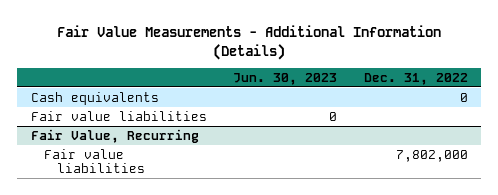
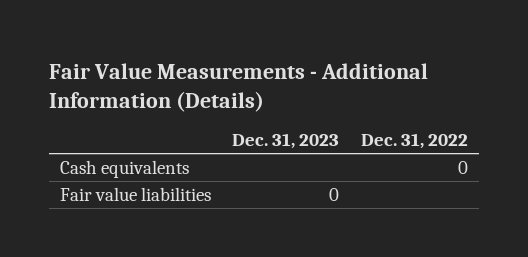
[233,72,338,85] Jun. 30, 2023 -> none
none -> [232,133,340,150] Dec. 31, 2023
[30,128,199,143] Fair Value, Recurring -> none
[44,148,146,174] Fair value liabilities -> none

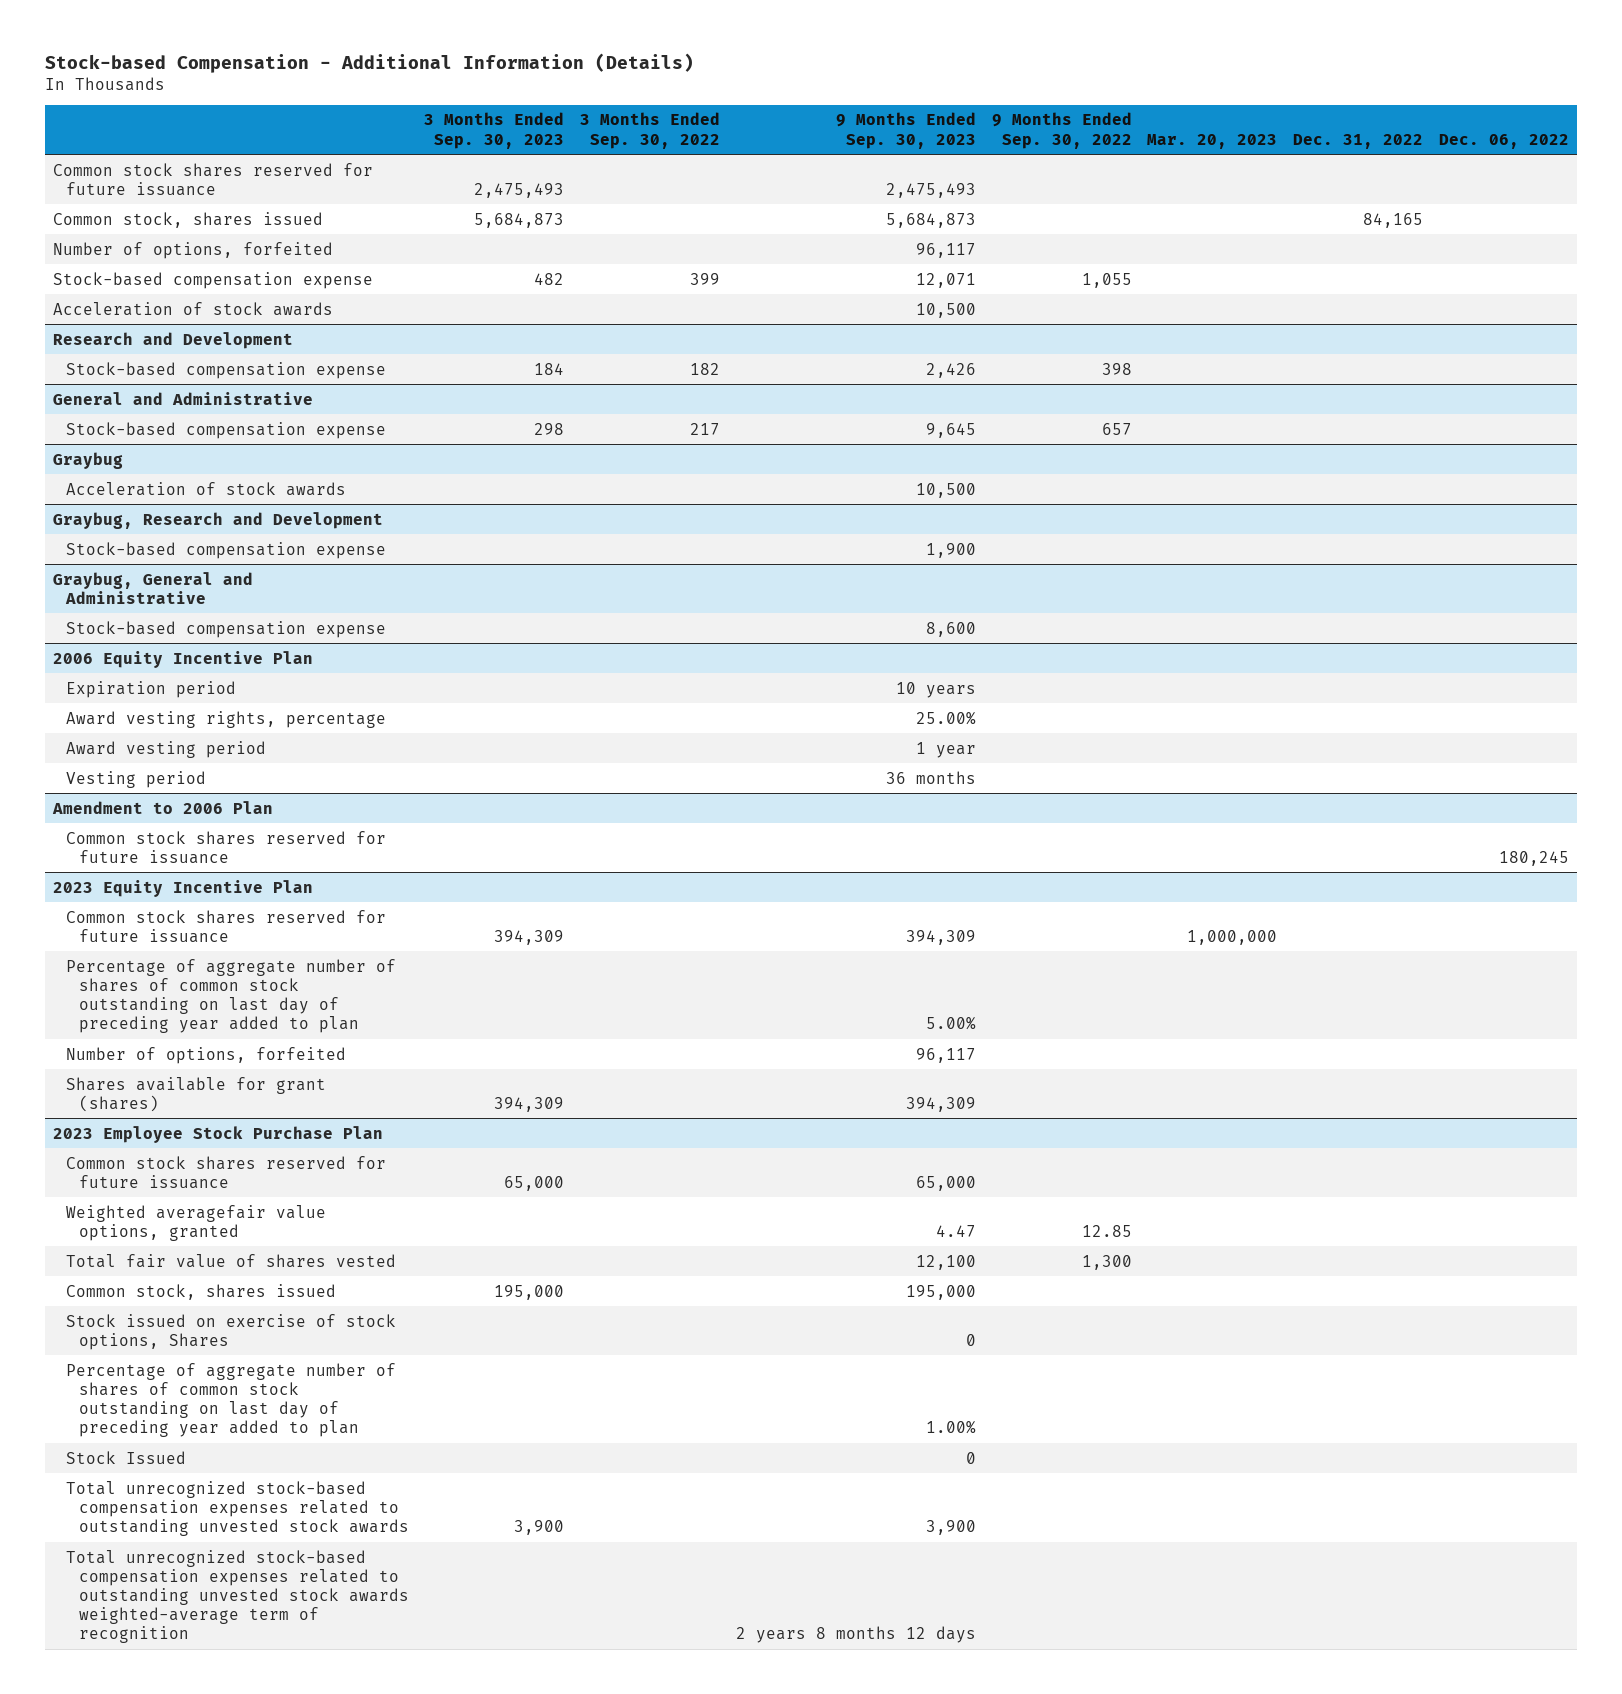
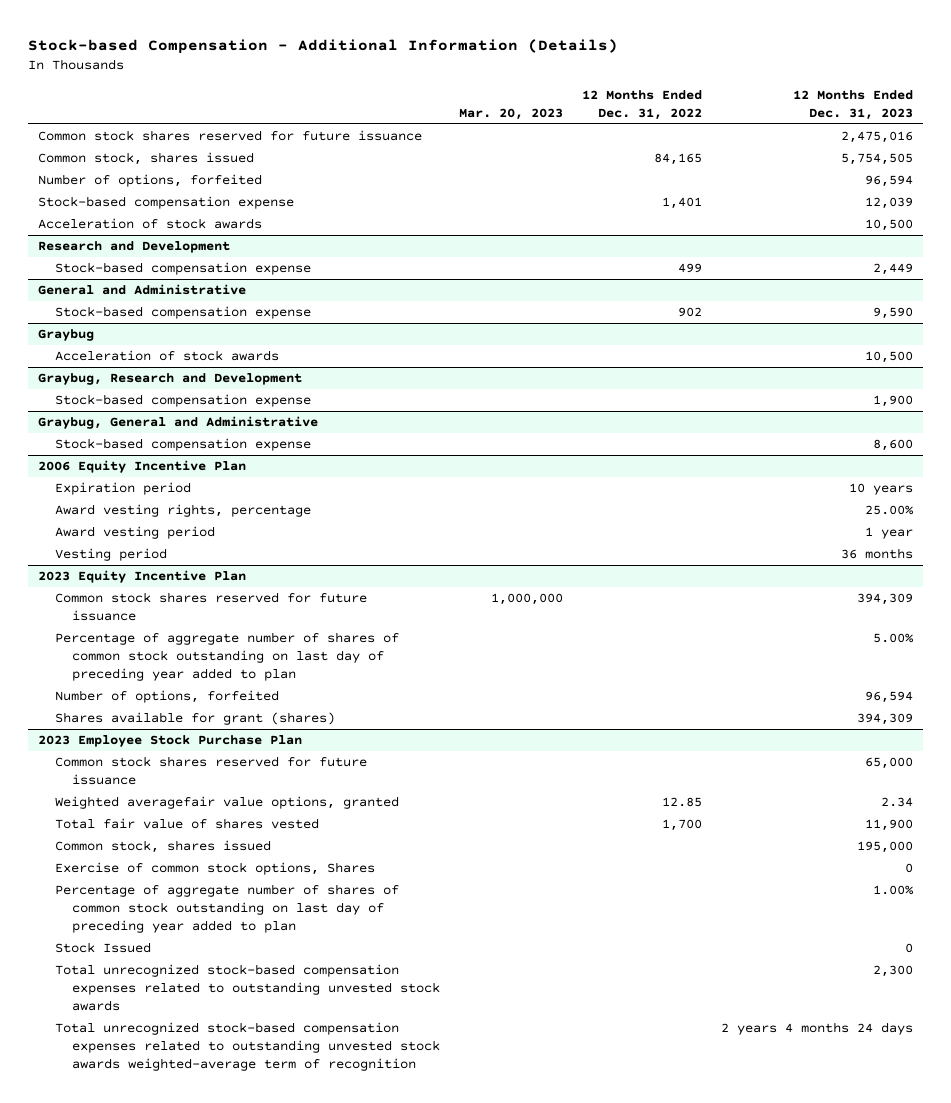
[424,112,565,149] 3 Months Ended Sep. 30, 2023 -> none
[580,112,721,149] 3 Months Ended Sep. 30, 2022 -> none
[835,112,976,149] 9 Months Ended Sep. 30, 2023 -> none
[991,112,1132,149] 9 Months Ended Sep. 30, 2022 -> none
[1293,133,1424,149] Dec. 31, 2022 -> none
[1438,133,1569,149] Dec. 06, 2022 -> none
none -> [581,89,702,120] 12 Months Ended Dec. 31, 2022
none -> [793,89,914,120] 12 Months Ended Dec. 31, 2023
[52,800,274,814] Amendment to 2006 Plan -> none
[65,830,386,864] Common stock shares reserved for future issuance -> none
[65,1313,396,1350] Stock issued on exercise of stock options, Shares -> [54,862,375,876] Exercise of common stock options, Shares

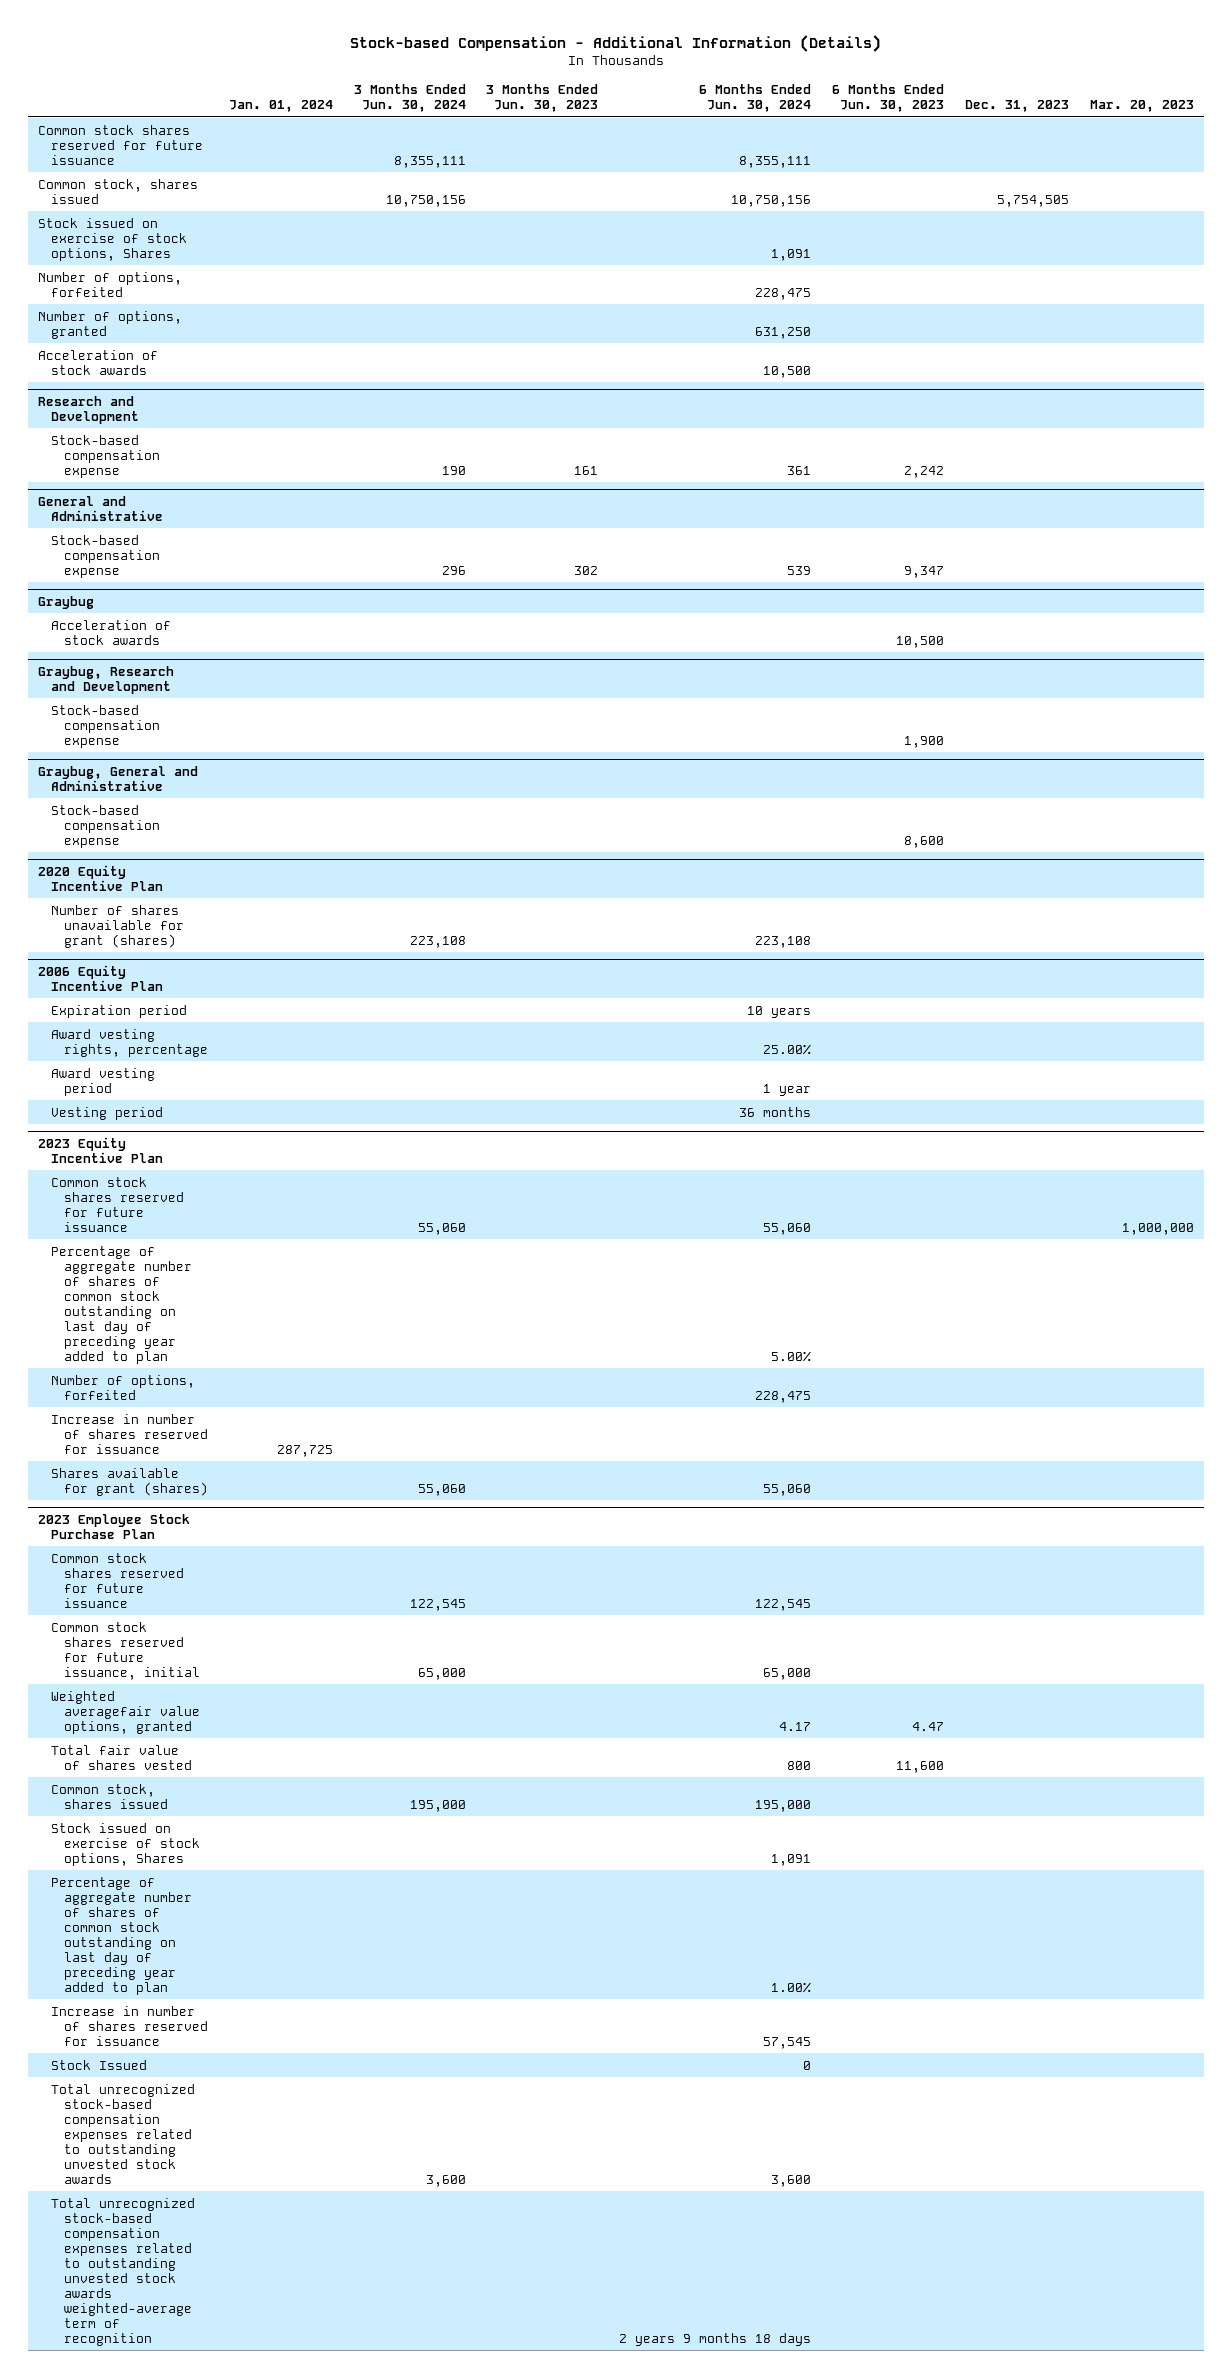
[581,89,702,120] 12 Months Ended Dec. 31, 2022 -> none
[793,89,914,120] 12 Months Ended Dec. 31, 2023 -> none
none -> [228,100,333,113] Jan. 01, 2024
none -> [353,84,466,113] 3 Months Ended Jun. 30, 2024
none -> [486,84,599,113] 3 Months Ended Jun. 30, 2023
none -> [699,84,812,113] 6 Months Ended Jun. 30, 2024
none -> [831,84,944,113] 6 Months Ended Jun. 30, 2023
none -> [964,100,1069,113] Dec. 31, 2023
none -> [37,217,187,261] Stock issued on exercise of stock options, Shares
[37,196,294,210] Stock-based compensation expense -> none
none -> [37,310,182,339] Number of options, granted
none -> [37,865,163,892] 2020 Equity Incentive Plan
none -> [50,904,184,948] Number of shares unavailable for grant (shares)
none -> [50,1413,208,1454] Increase in number of shares reserved for issuance
none -> [50,1621,200,1680] Common stock shares reserved for future issuance, initial
[54,862,375,876] Exercise of common stock options, Shares -> [50,1822,200,1866] Stock issued on exercise of stock options, Shares
none -> [50,2005,208,2046] Increase in number of shares reserved for issuance

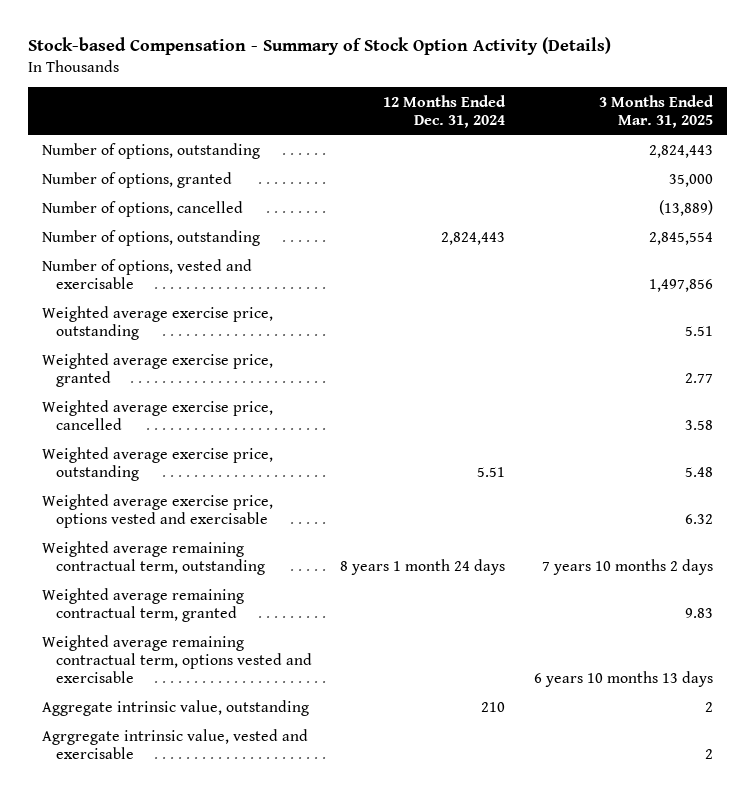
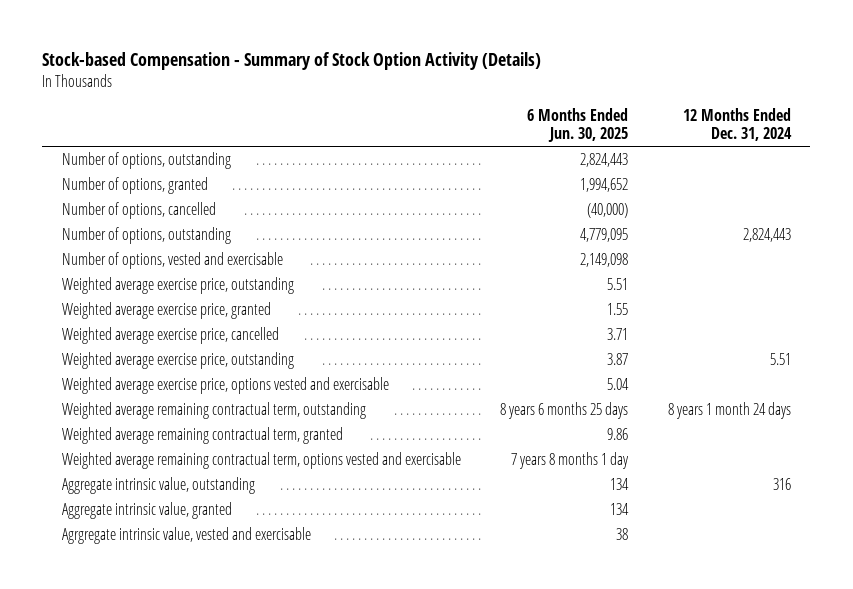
[599,94,715,128] 3 Months Ended Mar. 31, 2025 -> none
none -> [527,108,629,143] 6 Months Ended Jun. 30, 2025
[481,702,506,713] 210 -> [772,478,791,491] 316
none -> [61,502,232,520] Aggregate intrinsic value, granted

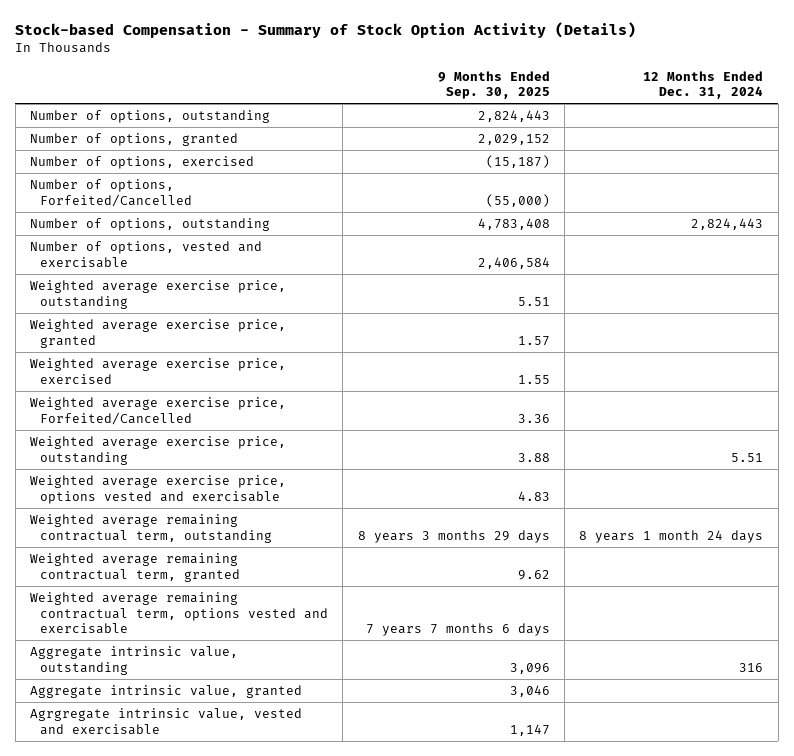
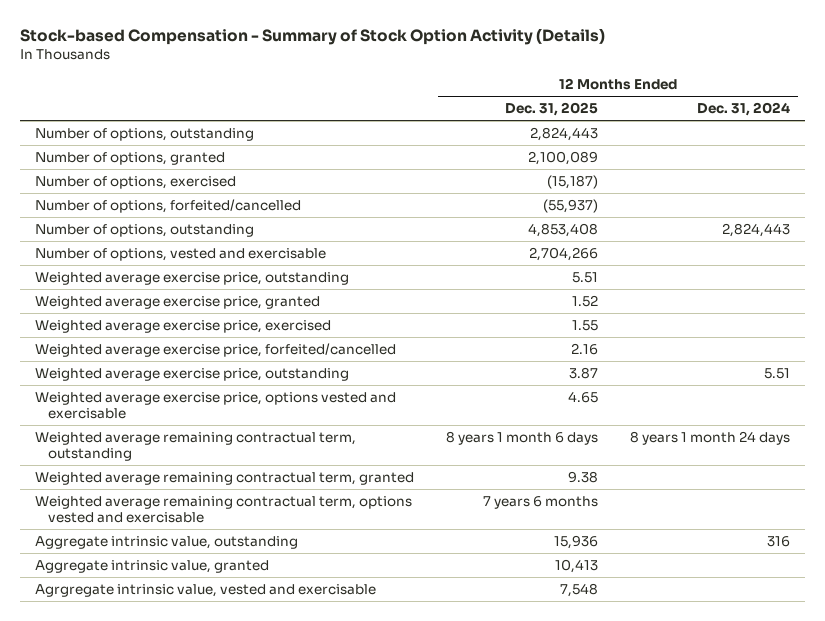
[437,70,550,100] 9 Months Ended Sep. 30, 2025 -> none
none -> [504,102,598,117] Dec. 31, 2025
[30,179,193,207] Number of options, Forfeited/Cancelled -> [35,198,302,213] Number of options, forfeited/cancelled
[30,397,287,425] Weighted average exercise price, Forfeited/Cancelled -> [35,342,397,357] Weighted average exercise price, forfeited/cancelled

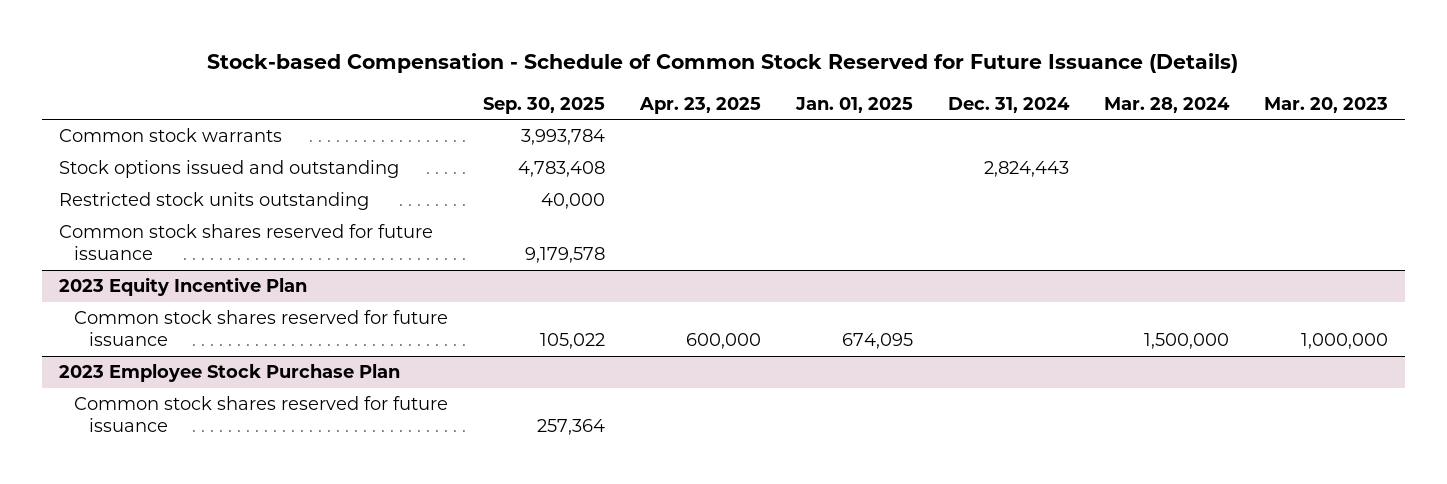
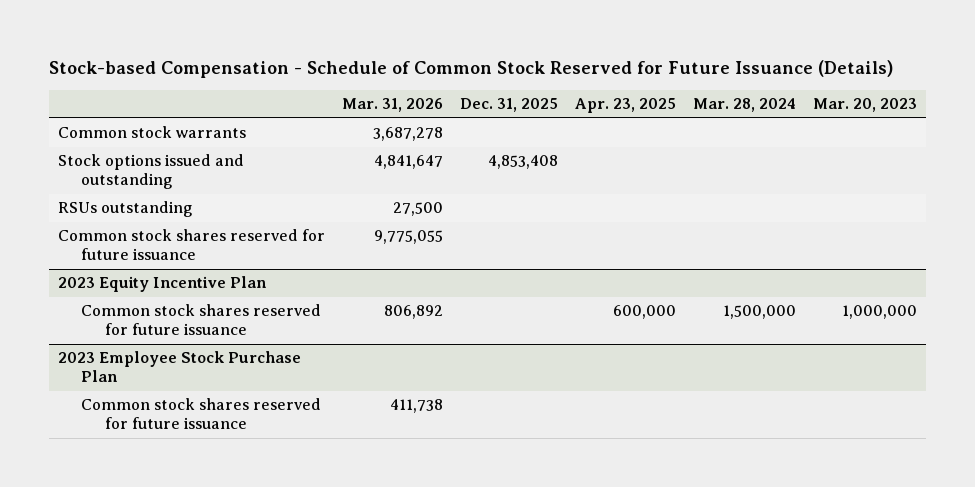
[483,96,606,114] Sep. 30, 2025 -> none
[794,96,913,113] Jan. 01, 2025 -> none
[947,96,1070,113] Dec. 31, 2024 -> none
none -> [341,98,443,113] Mar. 31, 2026
none -> [460,98,559,113] Dec. 31, 2025
[59,192,370,211] Restricted stock units outstanding -> [57,201,193,218] RSUs outstanding

